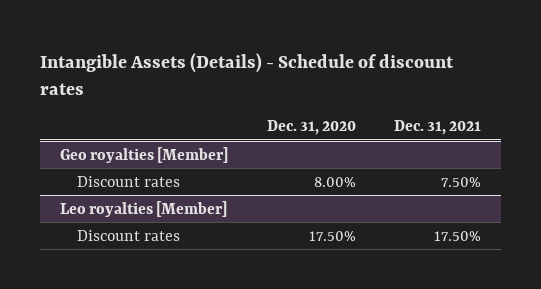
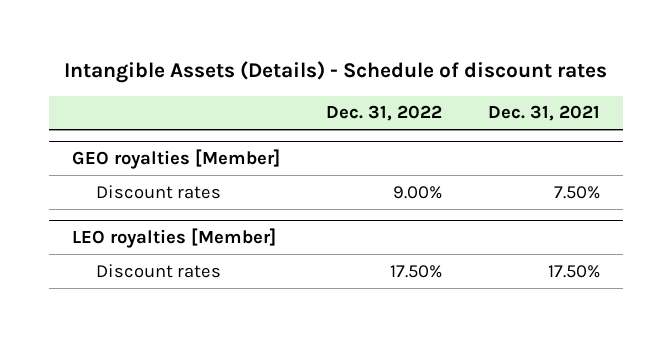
[266,120,356,136] Dec. 31, 2020 -> none
none -> [326,105,443,122] Dec. 31, 2022
[59,146,228,163] Geo royalties [Member] -> [72,148,281,169] GEO royalties [Member]
[59,200,227,217] Leo royalties [Member] -> [72,227,277,248] LEO royalties [Member]

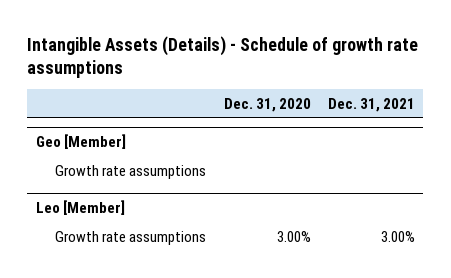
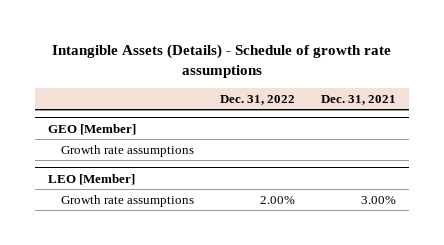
[223,97,311,112] Dec. 31, 2020 -> none
none -> [220,94,296,105] Dec. 31, 2022
[36,134,127,150] Geo [Member] -> [47,123,136,135] GEO [Member]
[36,200,126,216] Leo [Member] -> [47,173,135,185] LEO [Member]

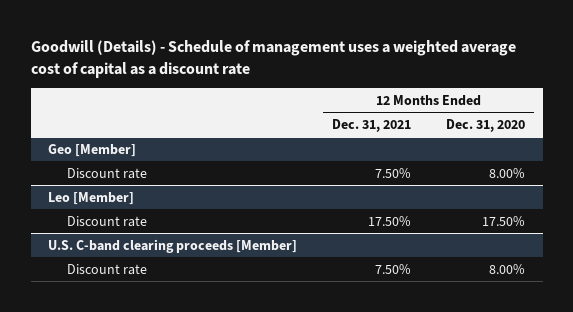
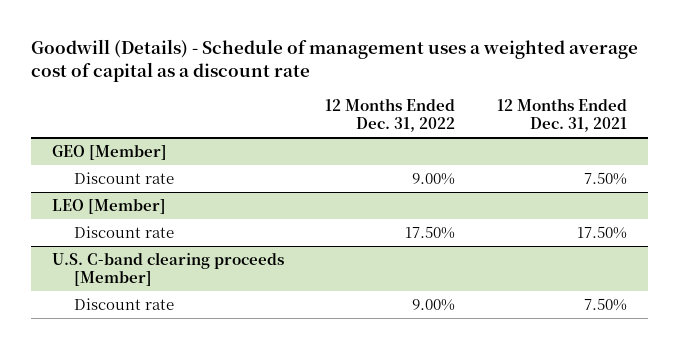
[446,118,526,132] Dec. 31, 2020 -> none
none -> [325,98,456,133] 12 Months Ended Dec. 31, 2022
[48,143,137,157] Geo [Member] -> [51,145,167,161] GEO [Member]
[48,191,135,205] Leo [Member] -> [51,199,166,215] LEO [Member]

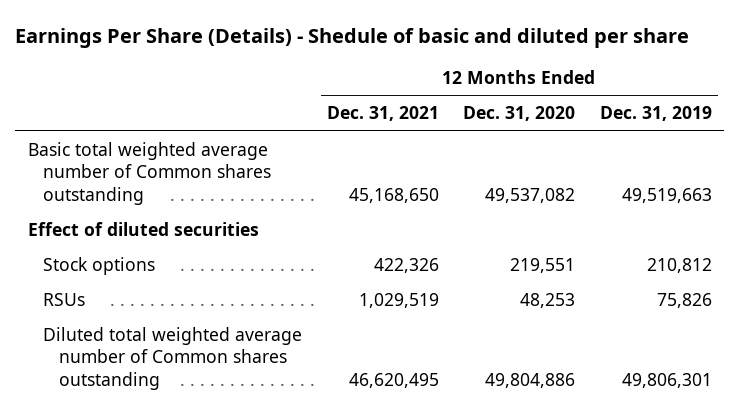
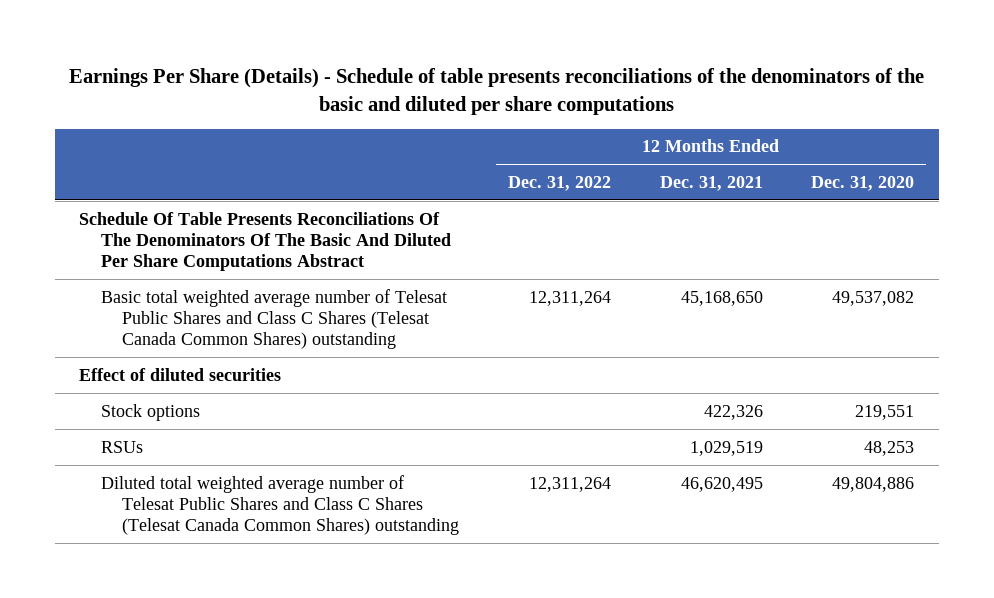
[15,27,690,48] Earnings Per Share (Details) - Shedule of basic and diluted per share -> [68,67,924,115] Earnings Per Share (Details) - Schedule of table presents reconciliations of the denominators of the basic and diluted per share computations
[599,106,712,122] Dec. 31, 2019 -> none
none -> [508,175,612,191] Dec. 31, 2022
none -> [79,211,451,272] Schedule Of Table Presents Reconciliations Of The Denominators Of The Basic And Diluted Per Share Computations Abstract
[27,141,272,205] Basic total weighted average number of Common shares outstanding -> [100,288,447,350] Basic total weighted average number of Telesat Public Shares and Class C Shares (Telesat Canada Common Shares) outstanding
[43,326,303,390] Diluted total weighted average number of Common shares outstanding -> [100,474,460,536] Diluted total weighted average number of Telesat Public Shares and Class C Shares (Telesat Canada Common Shares) outstanding

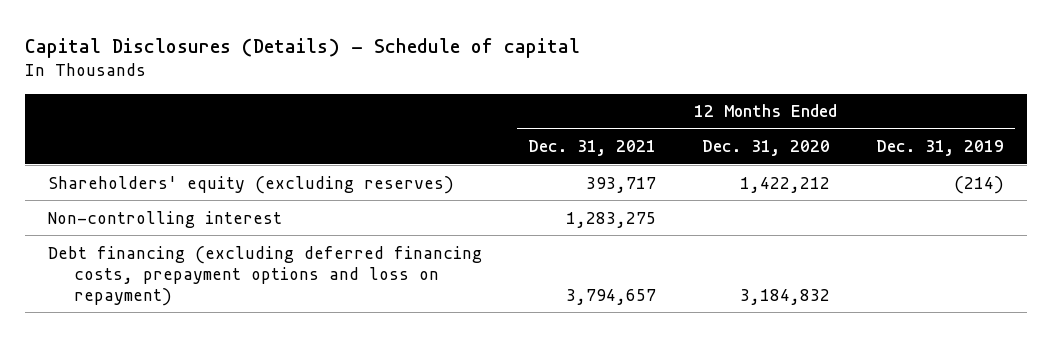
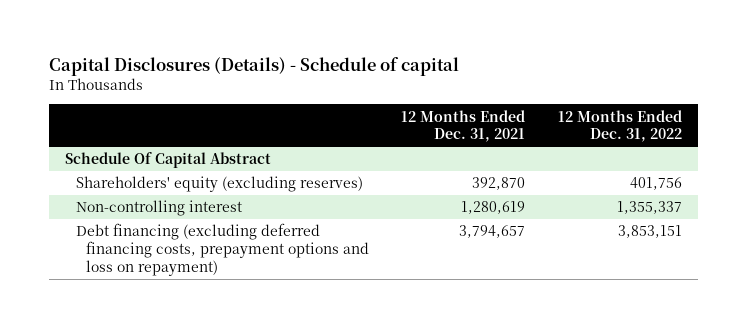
[701,140,830,157] Dec. 31, 2020 -> none
[875,140,1004,157] Dec. 31, 2019 -> none
none -> [557,109,682,143] 12 Months Ended Dec. 31, 2022
none -> [65,152,272,169] Schedule Of Capital Abstract
[586,176,657,193] 393,717 -> [472,177,526,191] 392,870
[566,211,657,228] 1,283,275 -> [461,201,526,215] 1,280,619

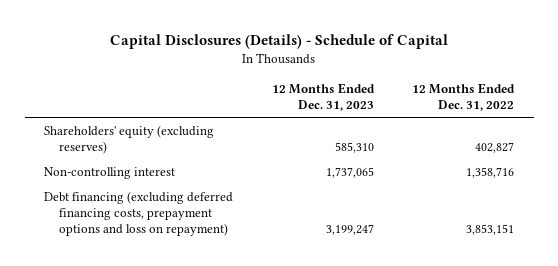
[48,56,459,76] Capital Disclosures (Details) - Schedule of capital -> [110,34,449,50] Capital Disclosures (Details) - Schedule of Capital
[401,109,526,143] 12 Months Ended Dec. 31, 2021 -> none
none -> [271,82,375,112] 12 Months Ended Dec. 31, 2023
[65,152,272,169] Schedule Of Capital Abstract -> none
[629,177,682,191] 401,756 -> [475,141,515,153] 402,827
[616,201,682,215] 1,355,337 -> [466,166,515,178] 1,358,716

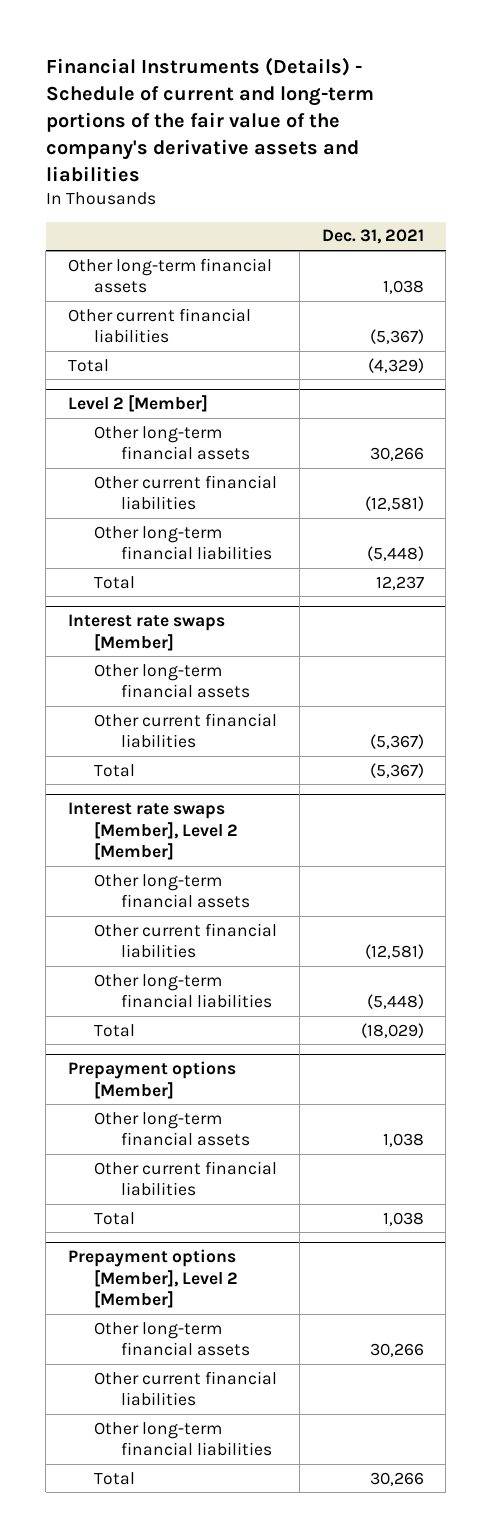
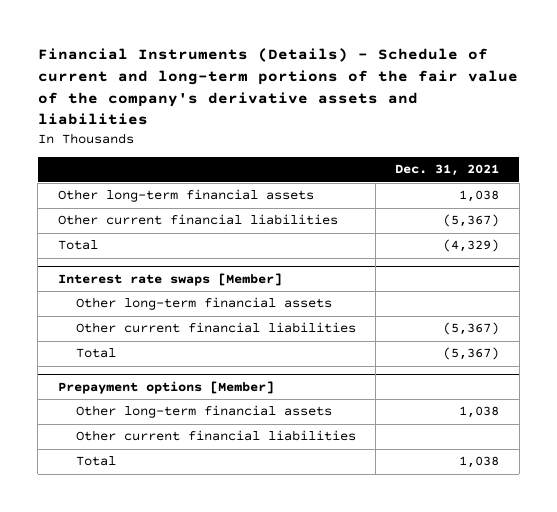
[67,395,208,413] Level 2 [Member] -> none
[94,425,251,461] Other long-term financial assets -> none
[94,474,278,511] Other current financial liabilities -> none
[94,525,273,561] Other long-term financial liabilities -> none
[94,575,136,589] Total -> none
[67,802,239,861] Interest rate swaps [Member], Level 2 [Member] -> none
[94,873,251,909] Other long-term financial assets -> none
[94,922,278,959] Other current financial liabilities -> none
[94,973,273,1009] Other long-term financial liabilities -> none
[94,1023,136,1037] Total -> none
[67,1249,239,1309] Prepayment options [Member], Level 2 [Member] -> none
[94,1321,251,1357] Other long-term financial assets -> none
[94,1370,278,1407] Other current financial liabilities -> none
[94,1421,273,1457] Other long-term financial liabilities -> none
[94,1471,136,1485] Total -> none

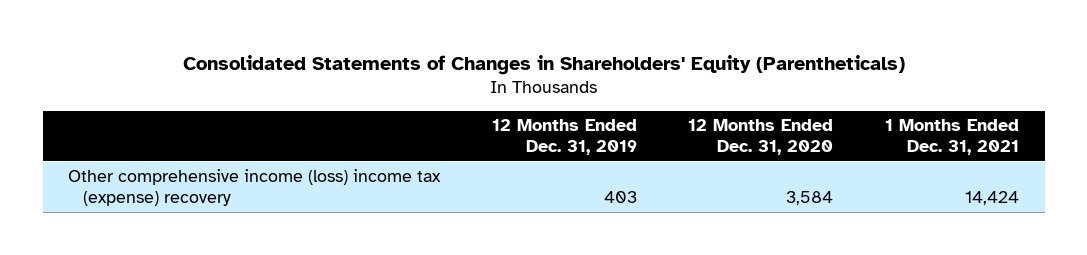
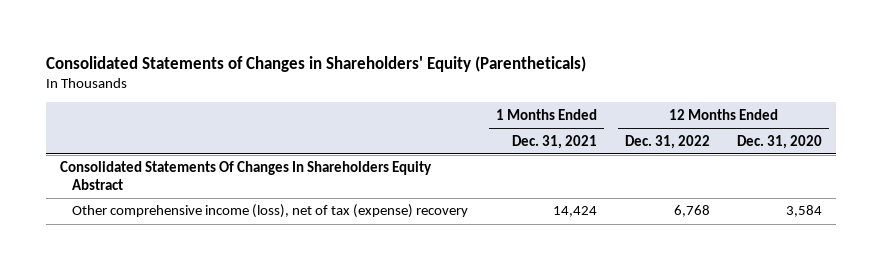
[491,119,637,156] 12 Months Ended Dec. 31, 2019 -> none
none -> [624,134,710,149] Dec. 31, 2022
none -> [60,161,433,191] Consolidated Statements Of Changes In Shareholders Equity Abstract
[68,169,442,207] Other comprehensive income (loss) income tax (expense) recovery -> [72,204,469,219] Other comprehensive income (loss), net of tax (expense) recovery

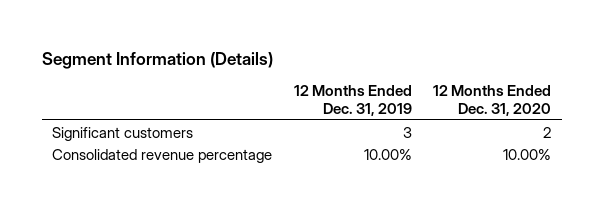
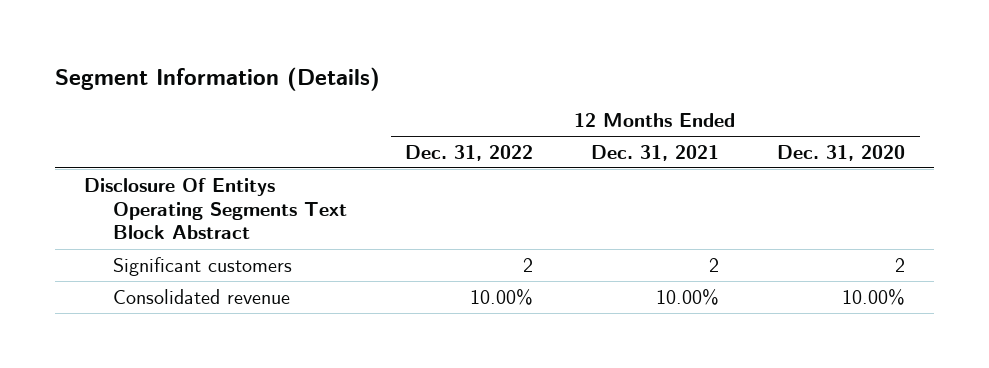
[293,85,412,117] 12 Months Ended Dec. 31, 2019 -> none
none -> [405,144,534,161] Dec. 31, 2022
none -> [591,144,720,161] Dec. 31, 2021
none -> [83,177,348,240] Disclosure Of Entitys Operating Segments Text Block Abstract
[52,148,273,163] Consolidated revenue percentage -> [113,288,291,304] Consolidated revenue

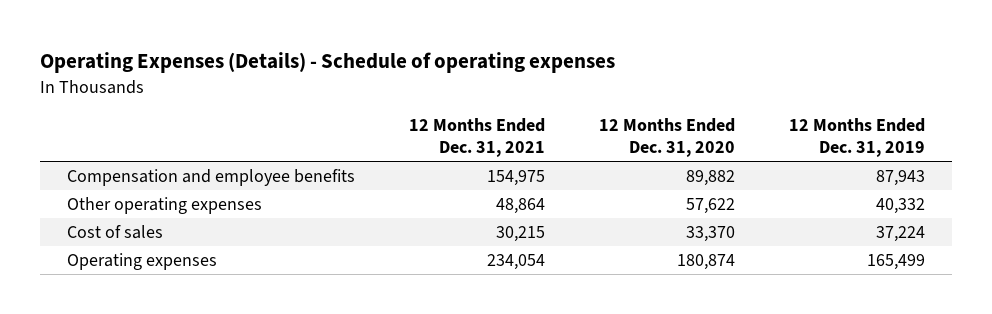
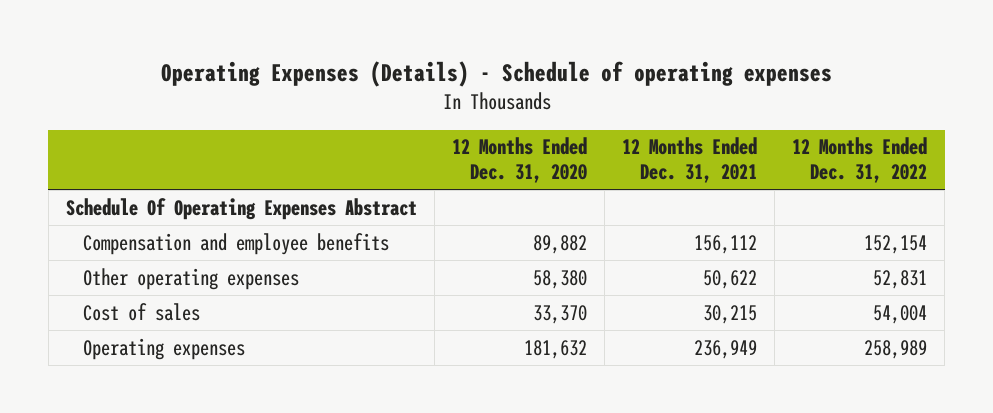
[789,117,926,158] 12 Months Ended Dec. 31, 2019 -> none
none -> [792,137,928,184] 12 Months Ended Dec. 31, 2022
none -> [65,197,417,220] Schedule Of Operating Expenses Abstract
[487,169,546,186] 154,975 -> [694,234,758,254] 156,112
[496,197,546,214] 48,864 -> [703,269,758,289] 50,622
[686,197,736,214] 57,622 -> [532,269,587,289] 58,380
[487,253,546,270] 234,054 -> [694,339,758,359] 236,949
[677,253,736,270] 180,874 -> [523,339,587,359] 181,632

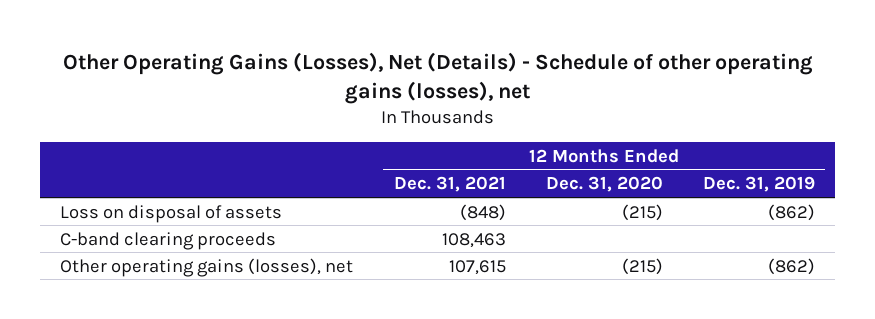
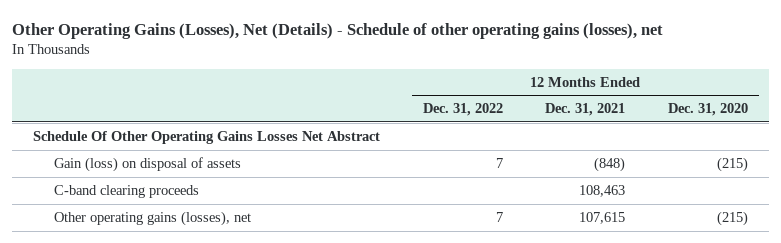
[703,176,816,193] Dec. 31, 2019 -> none
none -> [422,103,503,117] Dec. 31, 2022
none -> [33,131,381,145] Schedule Of Other Operating Gains Losses Net Abstract
[60,204,283,223] Loss on disposal of assets -> [53,157,241,173] Gain (loss) on disposal of assets

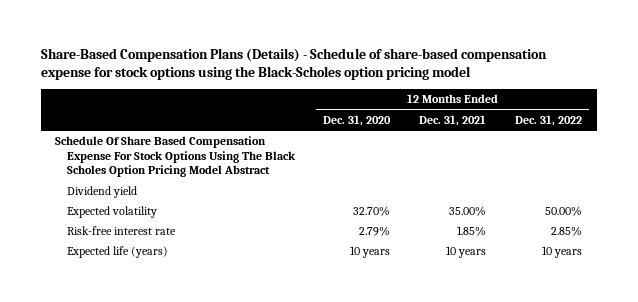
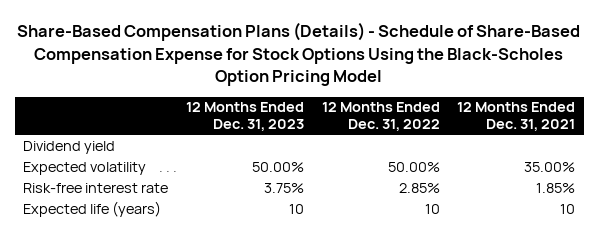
[40,48,547,81] Share-Based Compensation Plans (Details) - Schedule of share-based compensation expense for stock options using the Black-Scholes option pricing model -> [17,22,581,87] Share-Based Compensation Plans (Details) - Schedule of Share-Based Compensation Expense for Stock Options Using the Black-Scholes Option Pricing Model
[323,114,392,126] Dec. 31, 2020 -> none
none -> [186,102,305,131] 12 Months Ended Dec. 31, 2023
[55,136,296,178] Schedule Of Share Based Compensation Expense For Stock Options Using The Black Scholes Option Pricing Model Abstract -> none
[446,246,487,259] 10 years -> [560,203,576,214] 10
[542,246,583,259] 10 years -> [424,203,440,214] 10

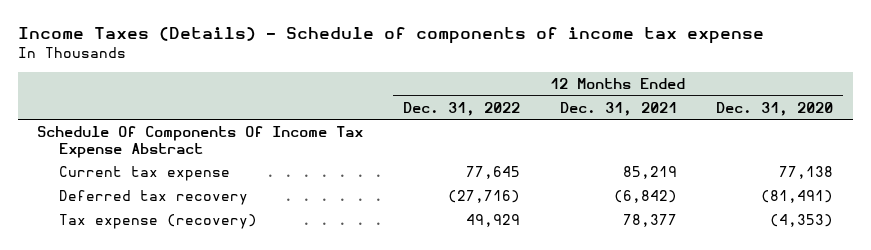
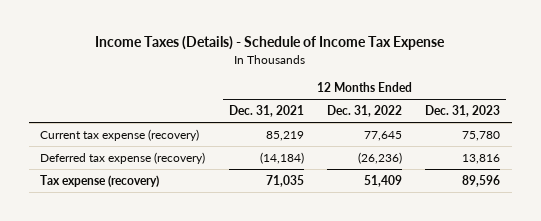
[17,27,764,45] Income Taxes (Details) - Schedule of components of income tax expense -> [95,36,446,51] Income Taxes (Details) - Schedule of Income Tax Expense
[716,101,834,116] Dec. 31, 2020 -> none
none -> [425,105,501,118] Dec. 31, 2023
[37,126,364,158] Schedule Of Components Of Income Tax Expense Abstract -> none
[58,166,230,182] Current tax expense -> [40,129,200,142] Current tax expense (recovery)
[58,190,248,206] Deferred tax recovery -> [40,152,206,165] Deferred tax expense (recovery)
[448,190,521,204] (27,716) -> [358,152,403,165] (26,236)
[613,190,677,204] (6,842) -> [259,152,304,165] (14,184)
[466,214,521,228] 49,929 -> [364,175,403,188] 51,409
[622,214,677,228] 78,377 -> [265,175,304,188] 71,035

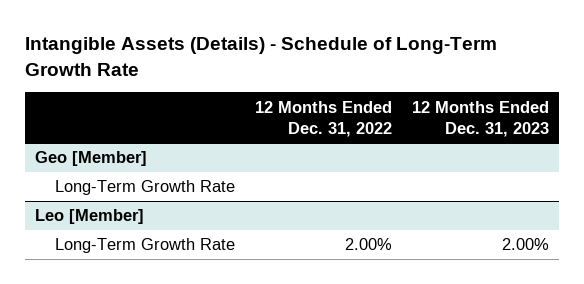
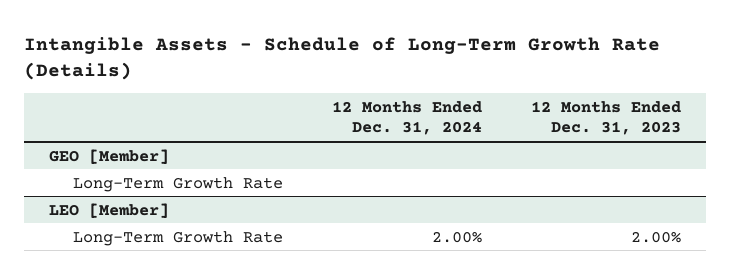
[24,37,497,76] Intangible Assets (Details) - Schedule of Long-Term Growth Rate -> [24,37,661,81] Intangible Assets - Schedule of Long-Term Growth Rate (Details)
[255,100,393,137] 12 Months Ended Dec. 31, 2022 -> none
none -> [331,100,482,136] 12 Months Ended Dec. 31, 2024
[34,151,147,167] Geo [Member] -> [49,148,170,164] GEO [Member]
[34,209,144,225] Leo [Member] -> [49,202,170,218] LEO [Member]

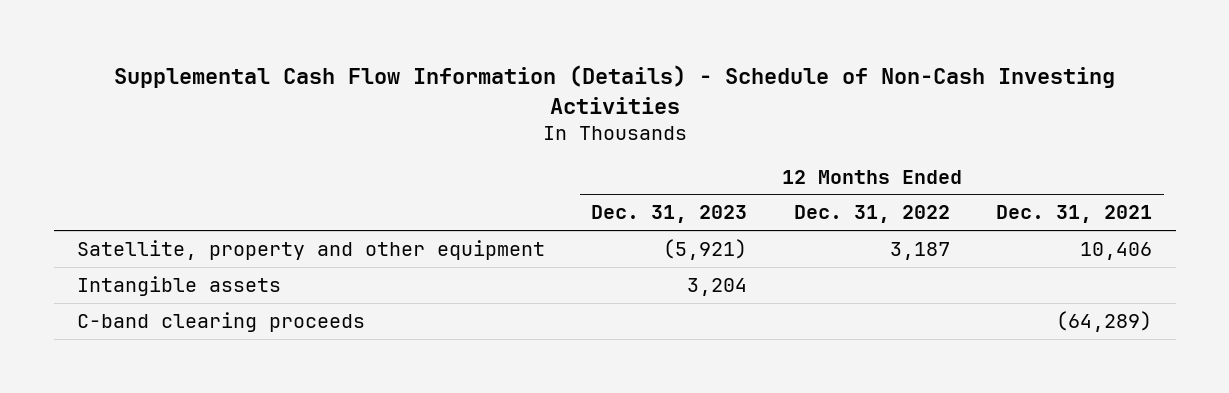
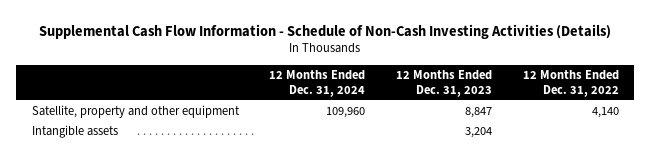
[113,64,1115,114] Supplemental Cash Flow Information (Details) - Schedule of Non-Cash Investing Activities -> [39,23,612,39] Supplemental Cash Flow Information - Schedule of Non-Cash Investing Activities (Details)
[996,205,1153,224] Dec. 31, 2021 -> none
none -> [269,70,366,97] 12 Months Ended Dec. 31, 2024
[663,238,748,260] (5,921) -> [465,107,493,119] 8,847
[889,241,950,260] 3,187 -> [591,107,619,119] 4,140
[77,311,366,332] C-band clearing proceeds -> none

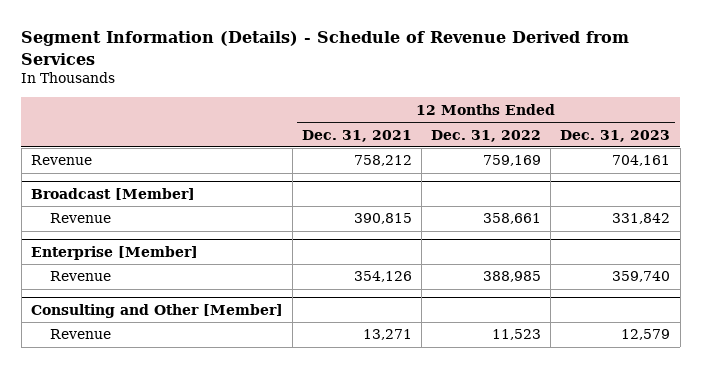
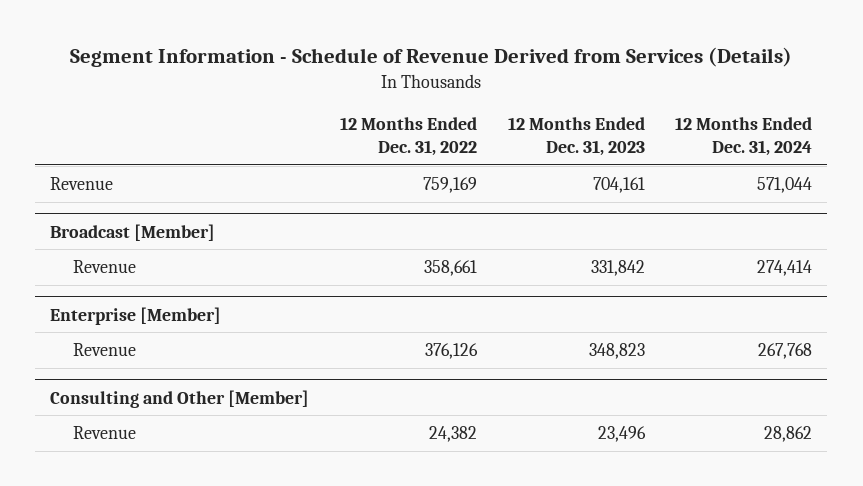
[21,31,630,65] Segment Information (Details) - Schedule of Revenue Derived from Services -> [70,47,793,68] Segment Information - Schedule of Revenue Derived from Services (Details)
[302,129,413,142] Dec. 31, 2021 -> none
none -> [675,116,813,156] 12 Months Ended Dec. 31, 2024
[483,271,542,283] 388,985 -> [425,342,479,359] 376,126
[612,271,671,283] 359,740 -> [588,342,645,359] 348,823
[492,329,542,341] 11,523 -> [429,425,478,442] 24,382
[621,329,671,341] 12,579 -> [597,425,646,442] 23,496

